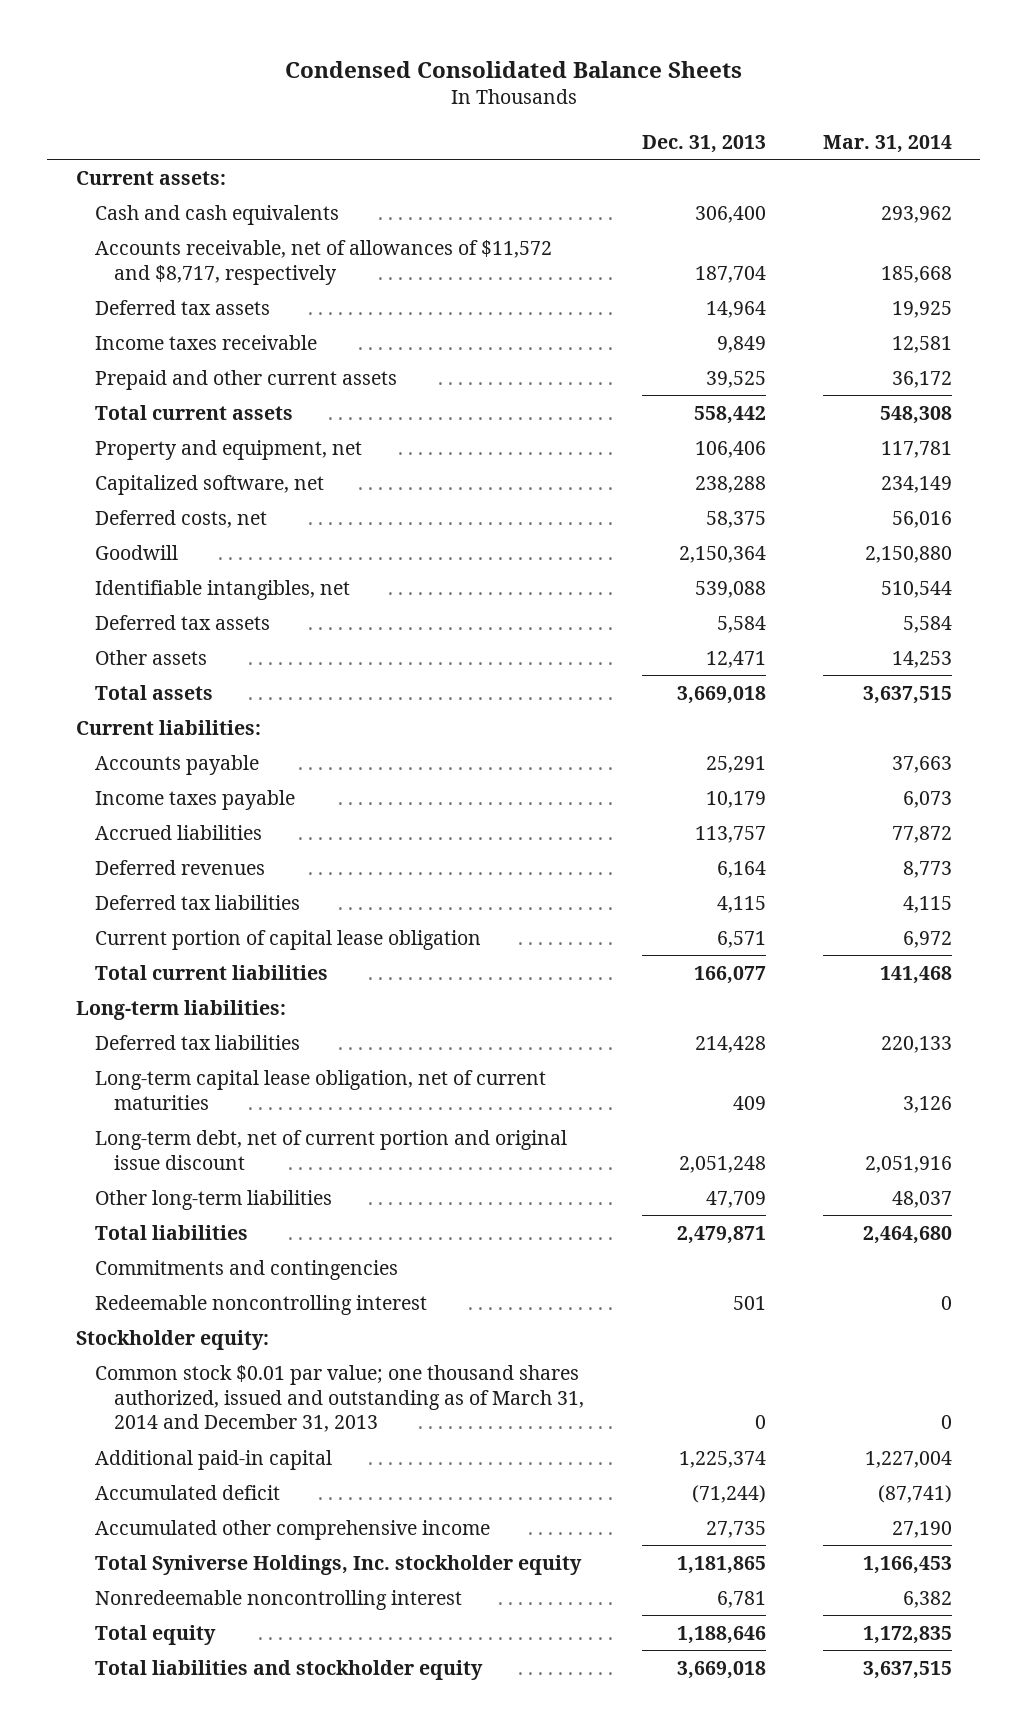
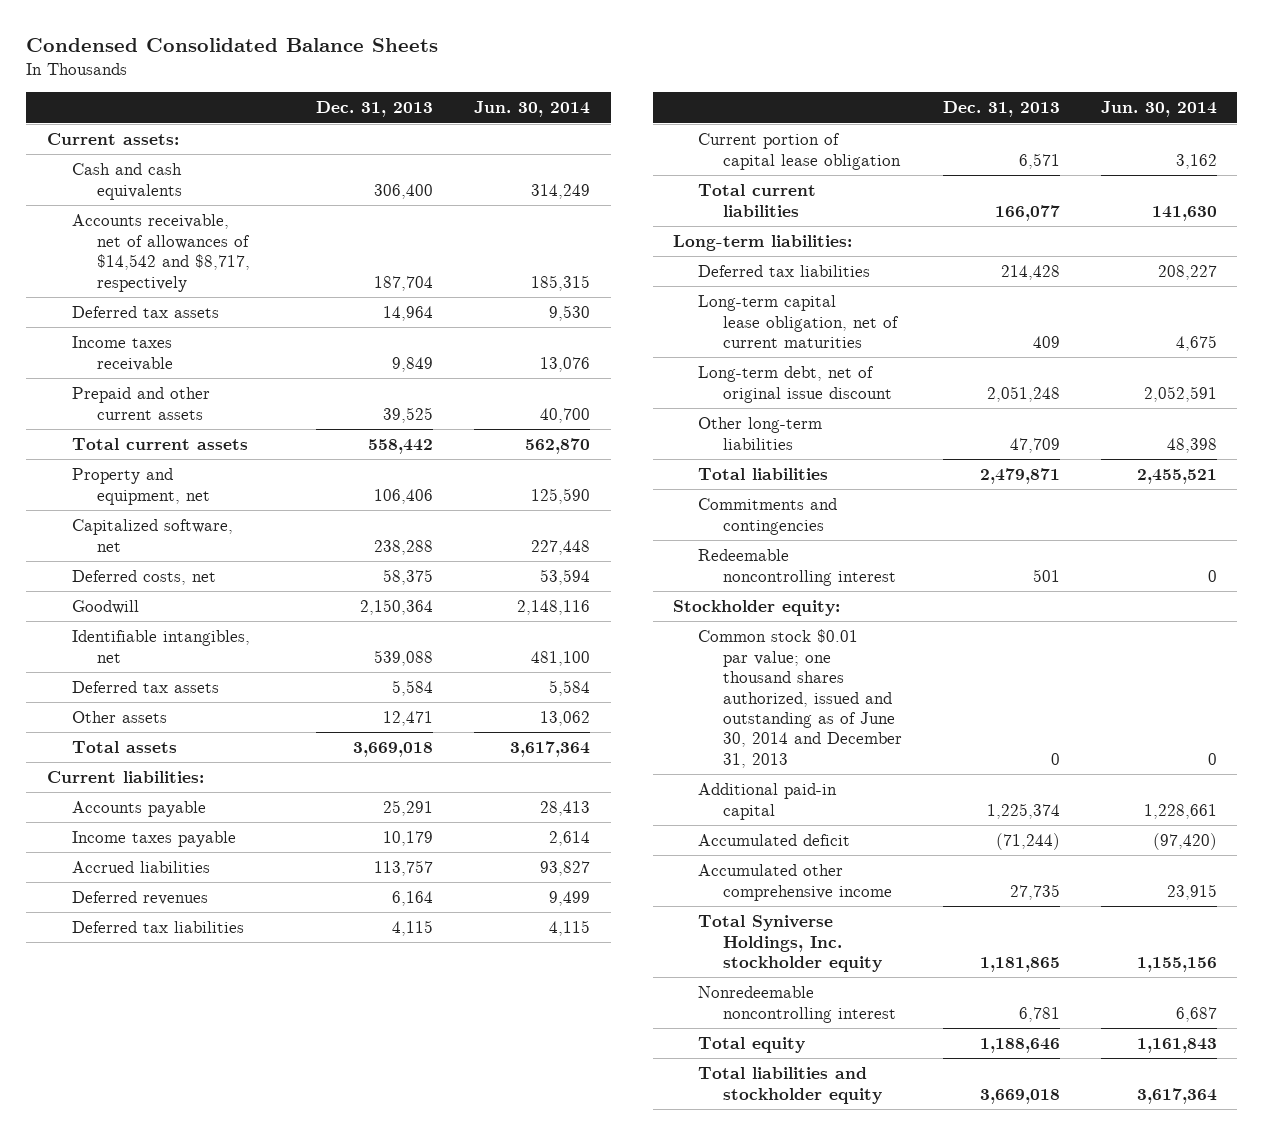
[822,134,952,153] Mar. 31, 2014 -> none
none -> [474,101,591,118] Jun. 30, 2014
[95,239,553,285] Accounts receivable, net of allowances of $11,572 and $8,717, respectively -> [71,214,250,292] Accounts receivable, net of allowances of $14,542 and $8,717, respectively
[95,1129,568,1170] Long-term debt, net of current portion and original issue discount -> [698,366,893,403] Long-term debt, net of original issue discount
[95,1364,585,1433] Common stock $0.01 par value; one thousand shares authorized, issued and outstanding as of March 31, 2014 and December 31, 2013 -> [698,629,903,768] Common stock $0.01 par value; one thousand shares authorized, issued and outstanding as of June 30, 2014 and December 31, 2013

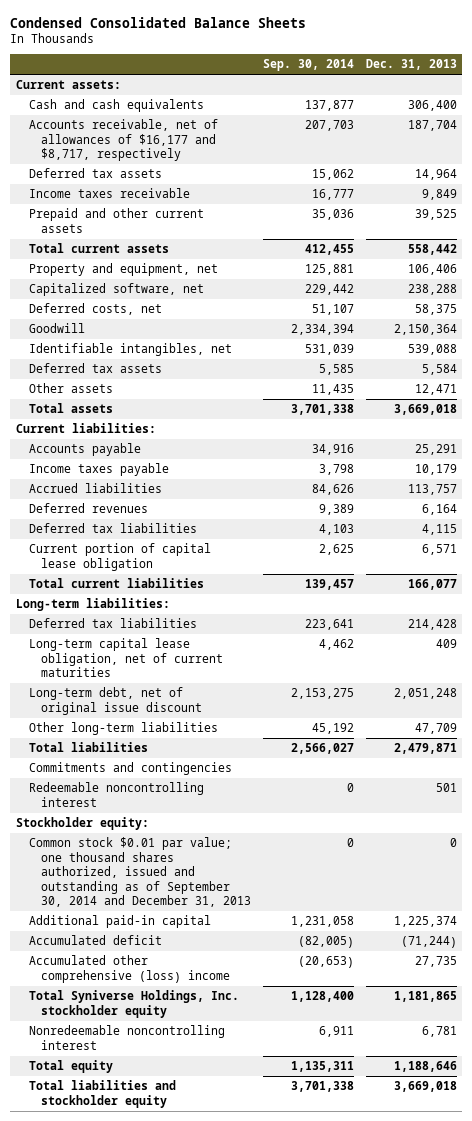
[474,101,591,118] Jun. 30, 2014 -> none
none -> [262,59,354,72] Sep. 30, 2014
[71,214,250,292] Accounts receivable, net of allowances of $14,542 and $8,717, respectively -> [28,119,218,162] Accounts receivable, net of allowances of $16,177 and $8,717, respectively
[698,629,903,768] Common stock $0.01 par value; one thousand shares authorized, issued and outstanding as of June 30, 2014 and December 31, 2013 -> [28,837,252,907] Common stock $0.01 par value; one thousand shares authorized, issued and outstanding as of September 30, 2014 and December 31, 2013
[698,864,893,901] Accumulated other comprehensive income -> [28,955,231,983] Accumulated other comprehensive (loss) income

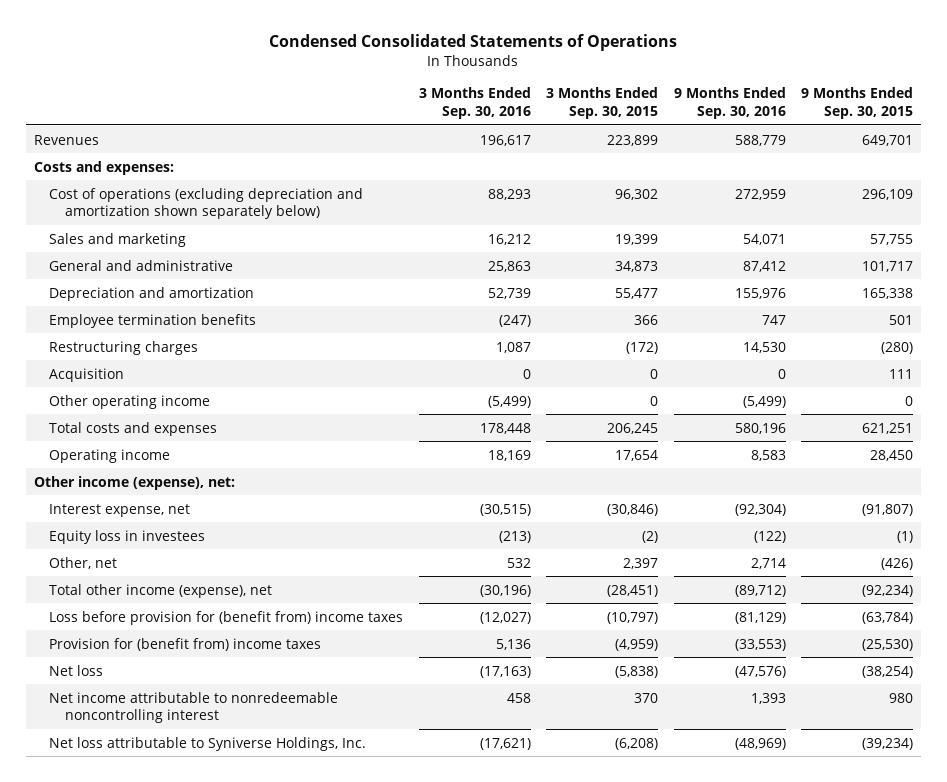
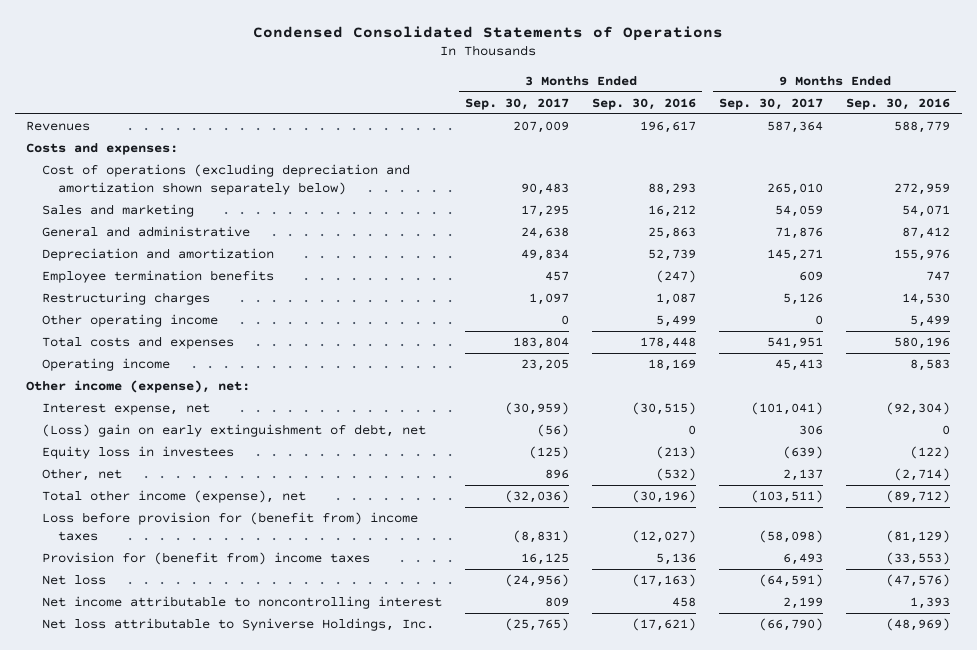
[546,87,659,119] 3 Months Ended Sep. 30, 2015 -> none
[801,87,914,119] 9 Months Ended Sep. 30, 2015 -> none
none -> [465,97,570,110] Sep. 30, 2017
none -> [719,97,824,110] Sep. 30, 2017
[49,367,125,382] Acquisition -> none
[487,395,531,408] (5,499) -> [656,315,697,328] 5,499
[742,395,786,408] (5,499) -> [910,315,951,328] 5,499
none -> [41,424,426,438] (Loss) gain on early extinguishment of debt, net
[506,557,531,568] 532 -> [656,468,697,482] (532)
[750,557,786,569] 2,714 -> [894,468,951,482] (2,714)
[49,691,339,724] Net income attributable to nonredeemable noncontrolling interest -> [41,596,442,610] Net income attributable to noncontrolling interest

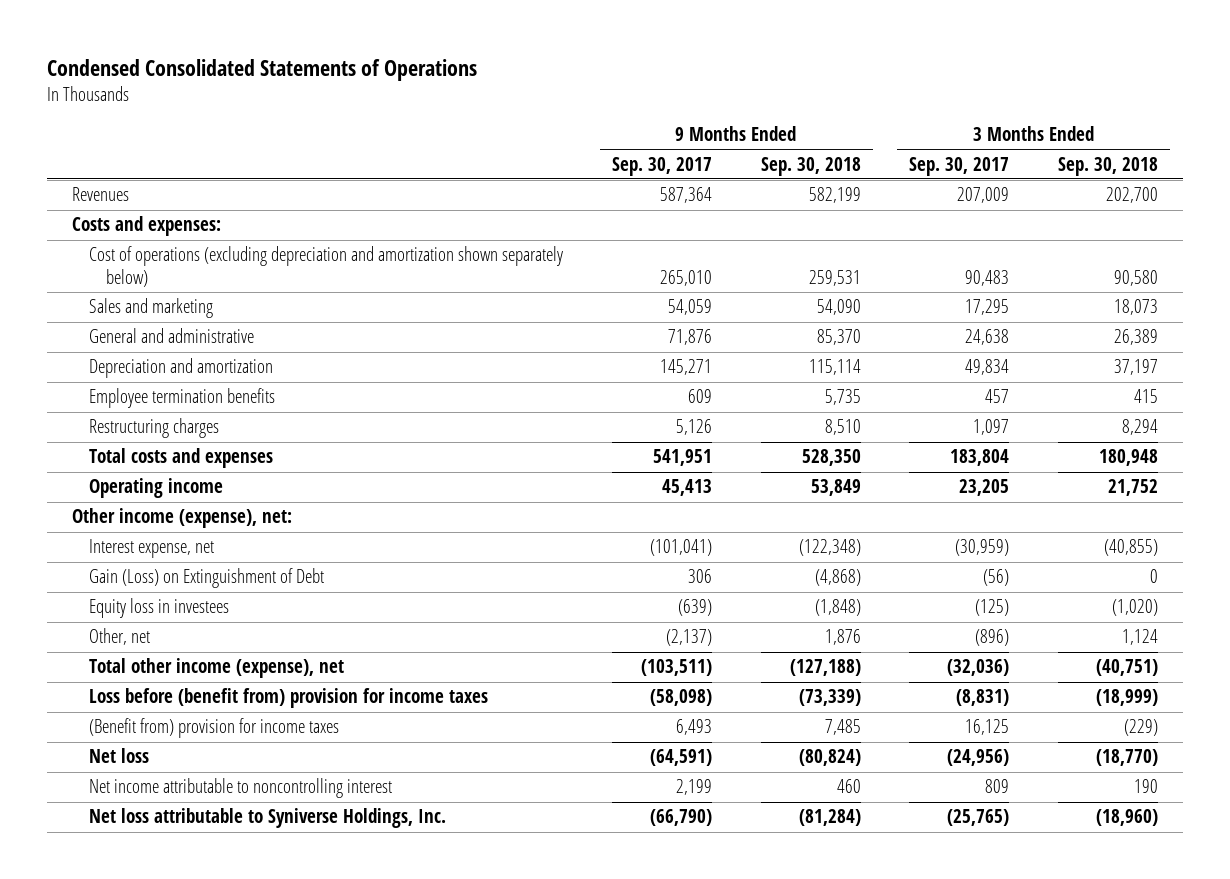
[592,97,697,110] Sep. 30, 2016 -> none
[846,97,951,110] Sep. 30, 2016 -> none
none -> [760,156,861,176] Sep. 30, 2018
none -> [1058,156,1159,176] Sep. 30, 2018
[41,314,218,328] Other operating income -> none
[41,424,426,438] (Loss) gain on early extinguishment of debt, net -> [88,568,324,589] Gain (Loss) on Extinguishment of Debt
[545,469,570,480] 896 -> [975,629,1010,647] (896)
[783,469,824,482] 2,137 -> [665,629,712,647] (2,137)
[41,512,418,541] Loss before provision for (benefit from) income taxes -> [88,688,488,709] Loss before (benefit from) provision for income taxes
[41,552,370,566] Provision for (benefit from) income taxes -> [88,718,339,739] (Benefit from) provision for income taxes

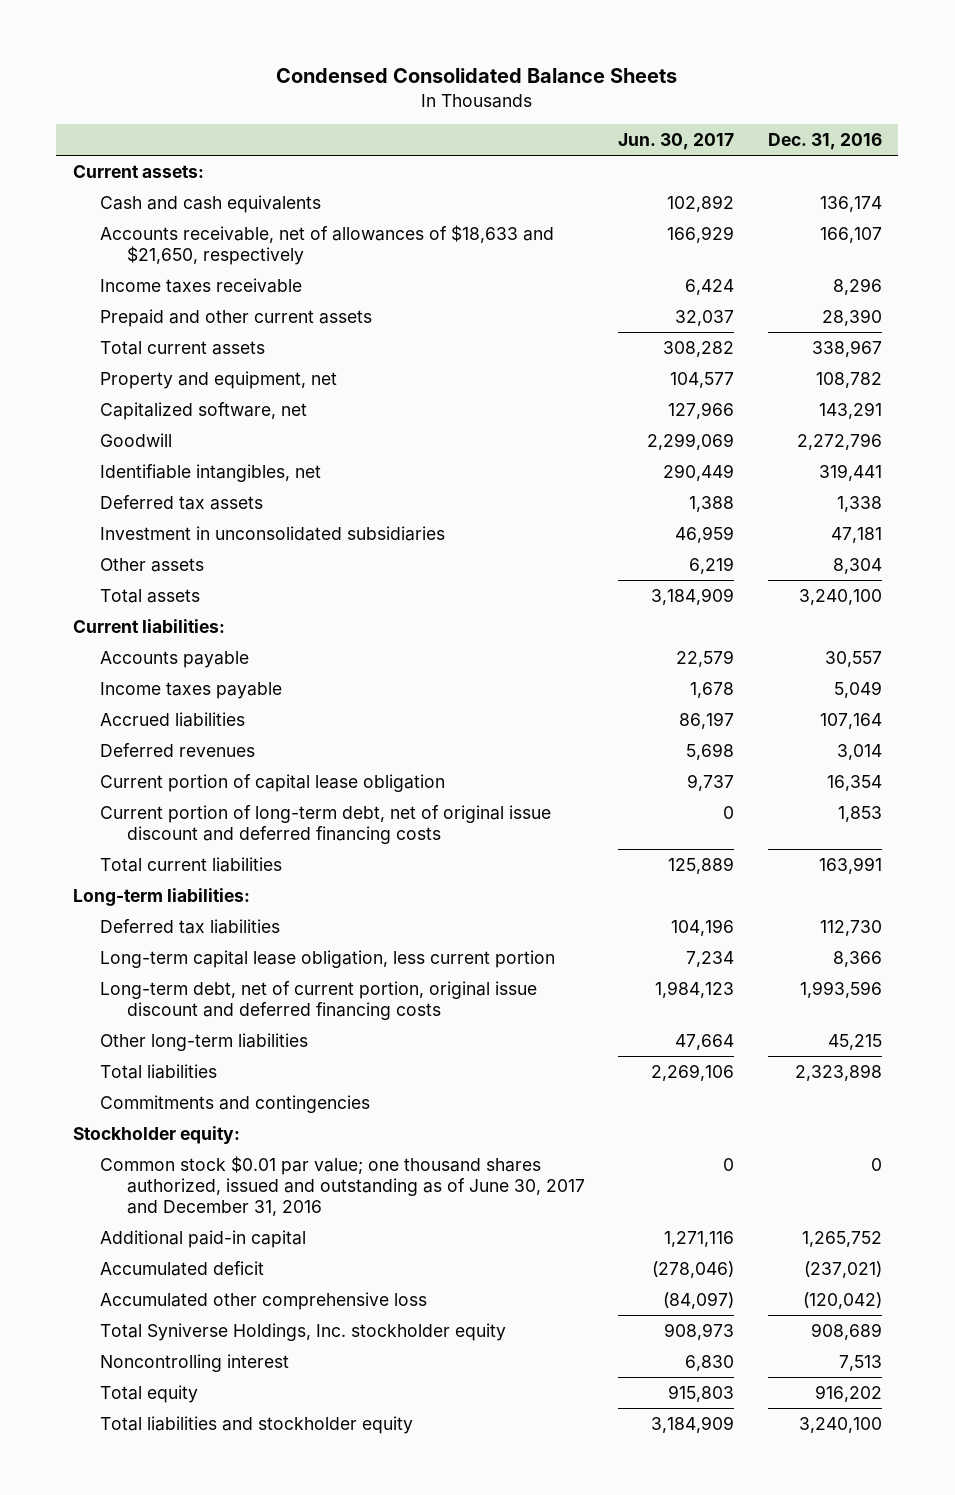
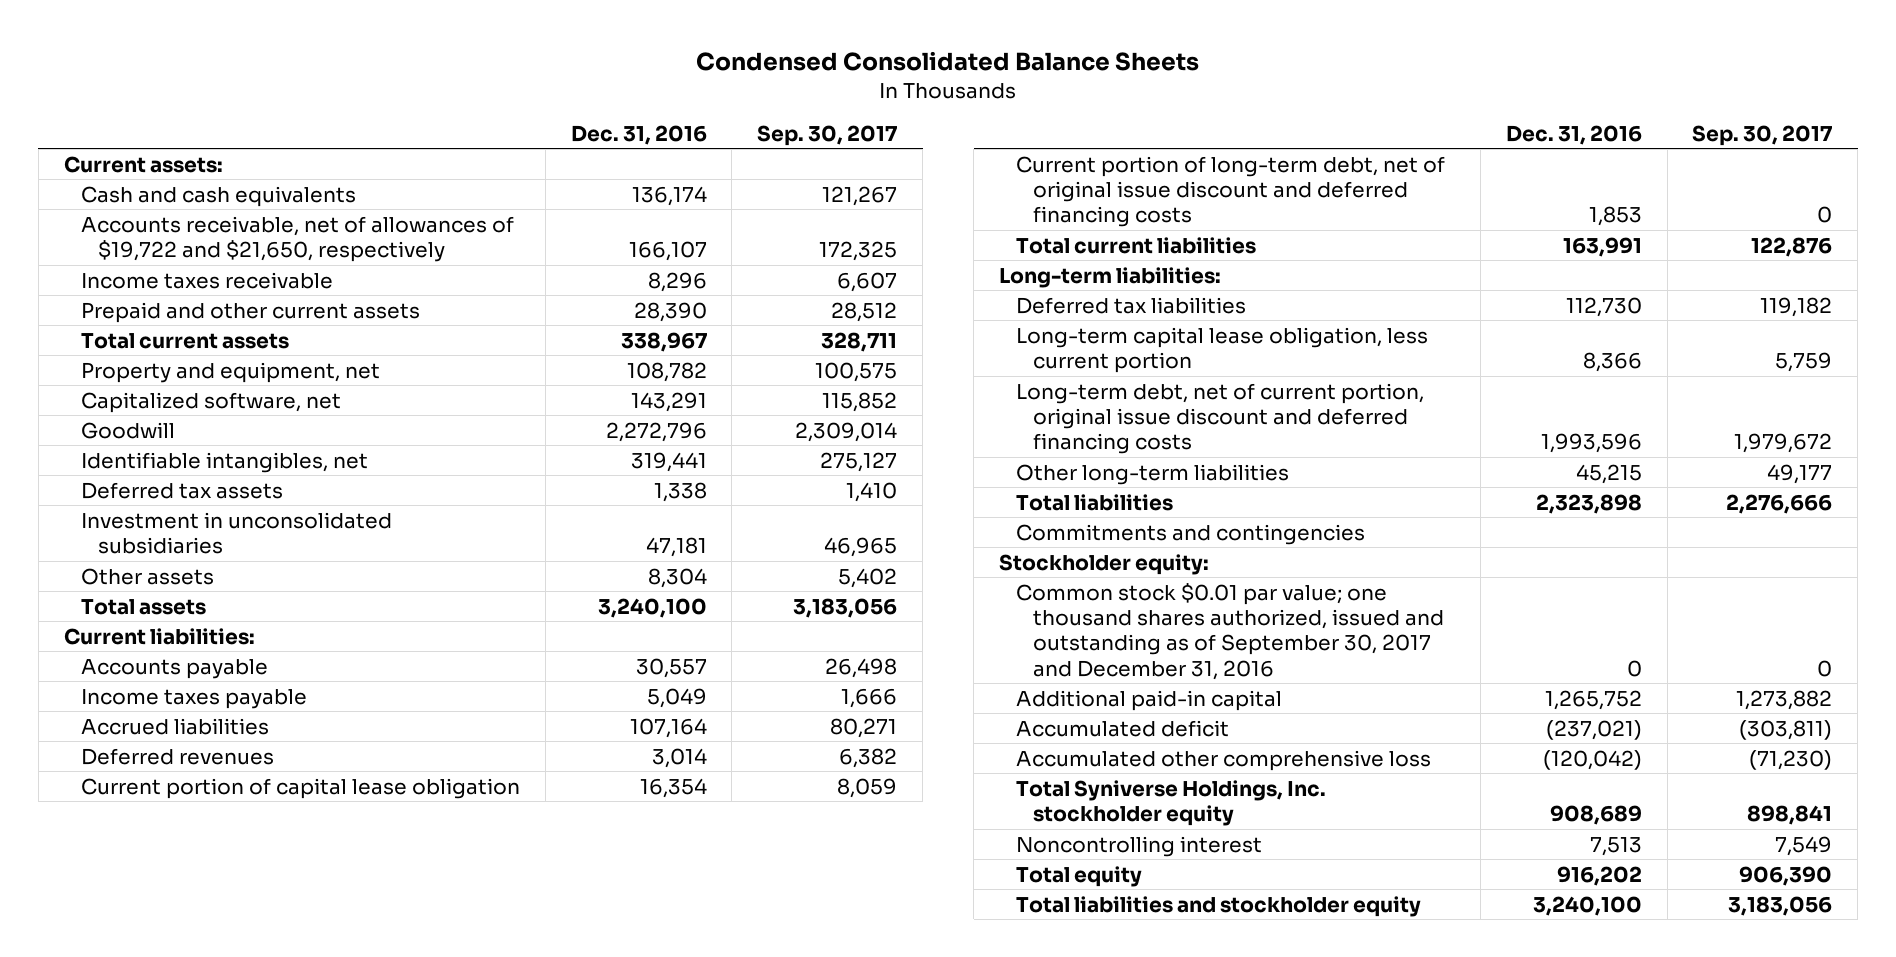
[618,133,735,151] Jun. 30, 2017 -> none
none -> [757,124,898,146] Sep. 30, 2017
[100,225,555,265] Accounts receivable, net of allowances of $18,633 and $21,650, respectively -> [80,215,514,262] Accounts receivable, net of allowances of $19,722 and $21,650, respectively
[100,1156,586,1216] Common stock $0.01 par value; one thousand shares authorized, issued and outstanding as of June 30, 2017 and December 31, 2016 -> [1016,582,1445,680] Common stock $0.01 par value; one thousand shares authorized, issued and outstanding as of September 30, 2017 and December 31, 2016

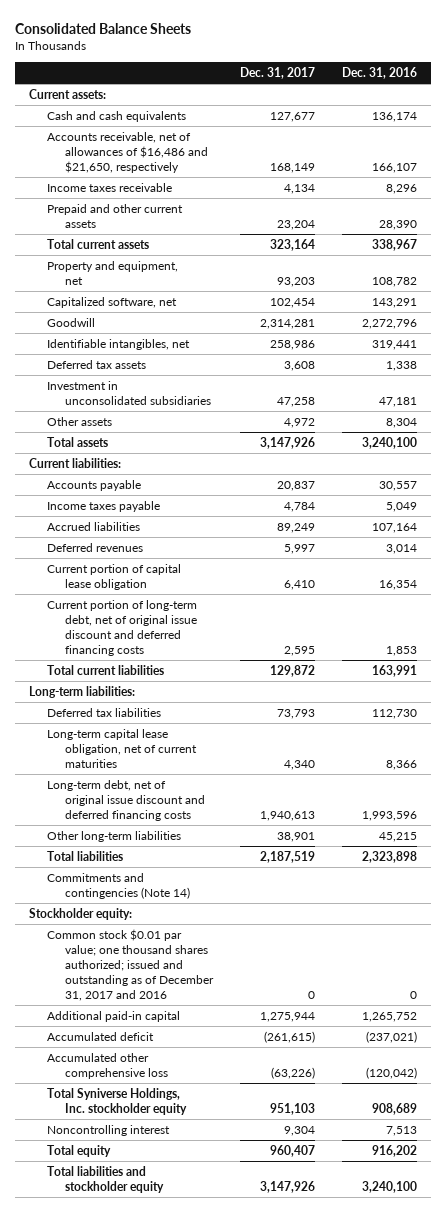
[696,51,1200,72] Condensed Consolidated Balance Sheets -> [15,23,192,35] Consolidated Balance Sheets
[757,124,898,146] Sep. 30, 2017 -> none
none -> [240,67,316,80] Dec. 31, 2017
[80,215,514,262] Accounts receivable, net of allowances of $19,722 and $21,650, respectively -> [47,131,209,173] Accounts receivable, net of allowances of $16,486 and $21,650, respectively
[1016,326,1429,373] Long-term capital lease obligation, less current portion -> [47,728,198,768] Long-term capital lease obligation, net of current maturities
[1016,382,1425,455] Long-term debt, net of current portion, original issue discount and deferred financing costs -> [47,779,206,821] Long-term debt, net of original issue discount and deferred financing costs
[1016,523,1366,545] Commitments and contingencies -> [47,872,191,899] Commitments and contingencies (Note 14)
[1016,582,1445,680] Common stock $0.01 par value; one thousand shares authorized, issued and outstanding as of September 30, 2017 and December 31, 2016 -> [47,928,215,1002] Common stock $0.01 par value; one thousand shares authorized; issued and outstanding as of December 31, 2017 and 2016

